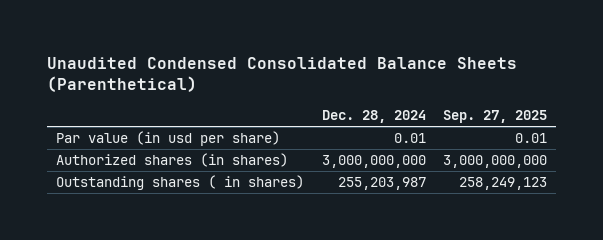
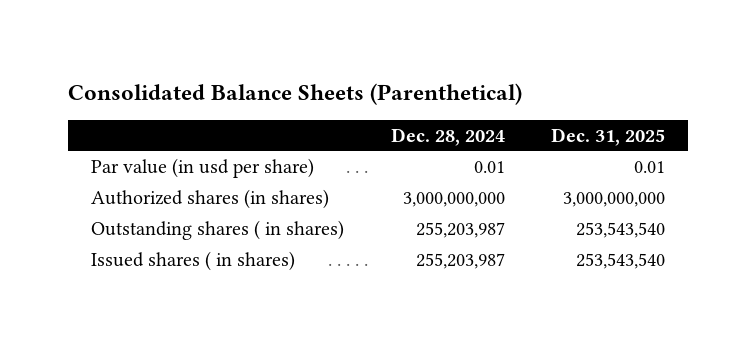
[47,56,518,93] Unaudited Condensed Consolidated Balance Sheets (Parenthetical) -> [68,82,523,105] Consolidated Balance Sheets (Parenthetical)
[443,110,548,124] Sep. 27, 2025 -> none
none -> [550,127,665,146] Dec. 31, 2025
none -> [91,250,296,271] Issued shares ( in shares)

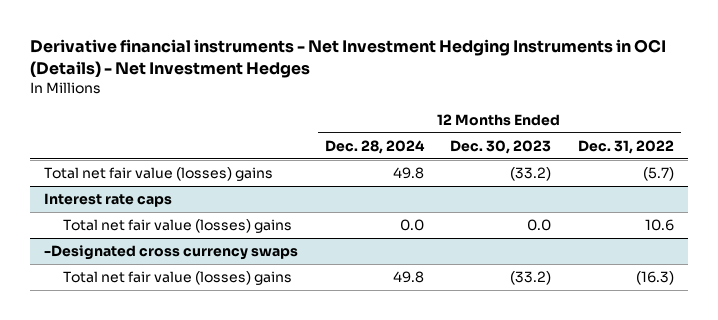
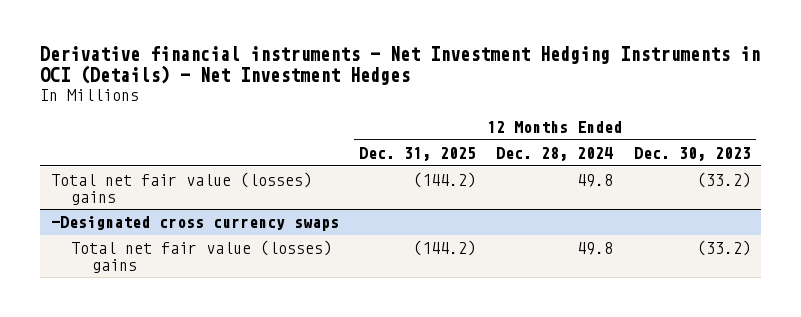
[578,139,675,154] Dec. 31, 2022 -> none
none -> [358,147,476,162] Dec. 31, 2025
[43,193,172,208] Interest rate caps -> none
[62,219,292,234] Total net fair value (losses) gains -> none

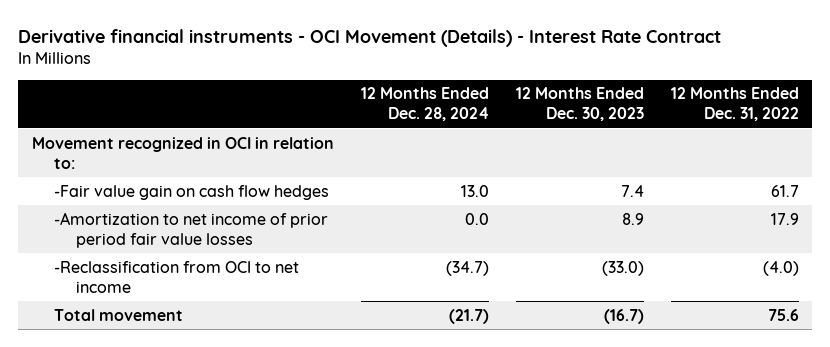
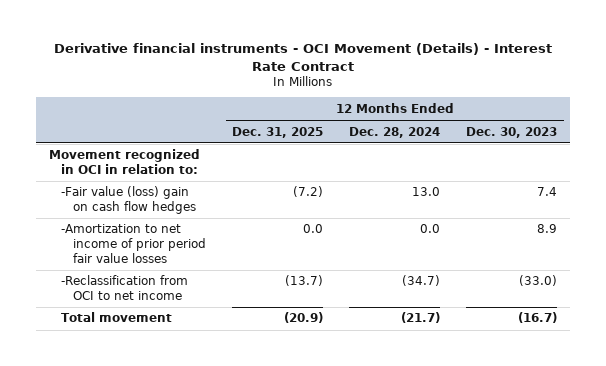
[670,87,799,122] 12 Months Ended Dec. 31, 2022 -> none
none -> [232,126,324,138] Dec. 31, 2025
[53,184,329,200] -Fair value gain on cash flow hedges -> [60,186,197,215] -Fair value (loss) gain on cash flow hedges

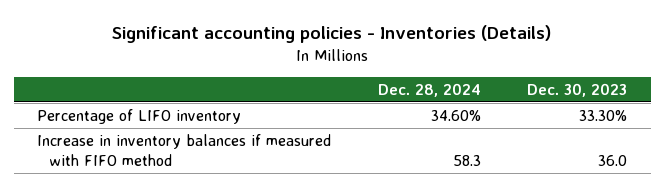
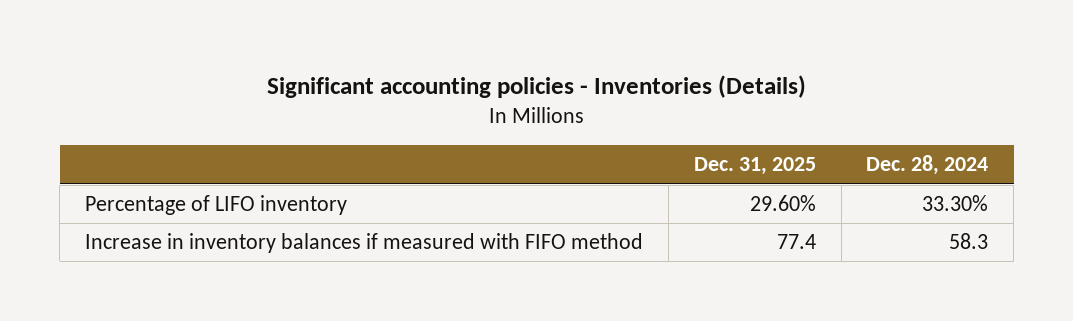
[527,82,628,97] Dec. 30, 2023 -> none
none -> [693,157,816,176] Dec. 31, 2025
[430,110,481,122] 34.60% -> [922,195,989,212] 33.30%

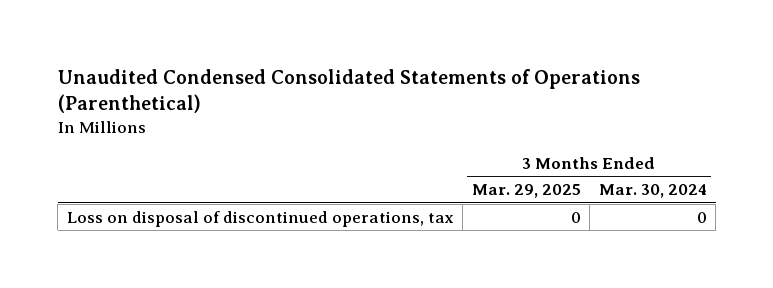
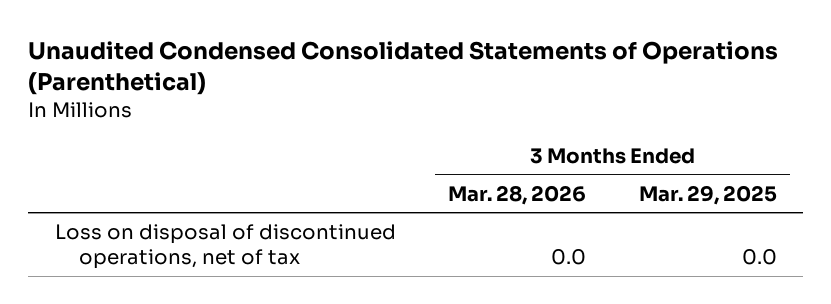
[598,184,707,199] Mar. 30, 2024 -> none
none -> [448,184,587,205] Mar. 28, 2026
[66,210,454,227] Loss on disposal of discontinued operations, tax -> [54,224,396,270] Loss on disposal of discontinued operations, net of tax
[570,211,581,223] 0 -> [741,249,777,266] 0.0

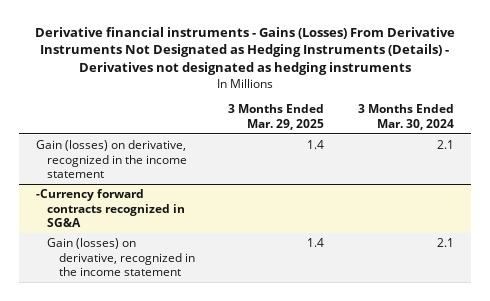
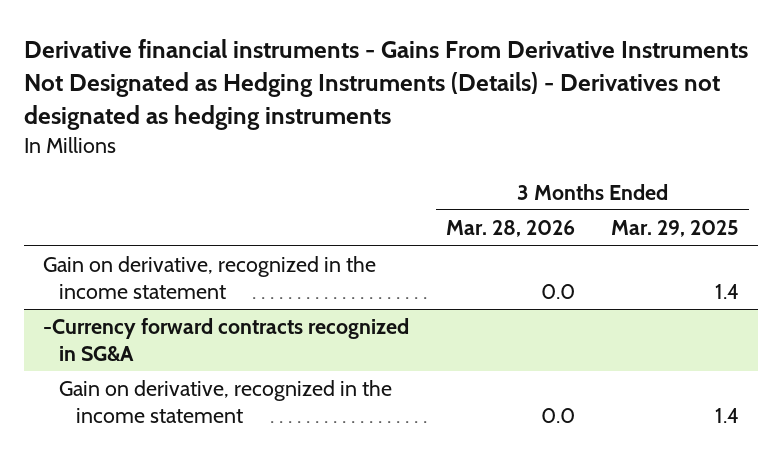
[35,26,456,76] Derivative financial instruments - Gains (Losses) From Derivative Instruments Not Designated as Hedging Instruments (Details) - Derivatives not designated as hedging instruments -> [24,38,749,130] Derivative financial instruments - Gains From Derivative Instruments Not Designated as Hedging Instruments (Details) - Derivatives not designated as hedging instruments
[358,104,455,130] 3 Months Ended Mar. 30, 2024 -> none
none -> [445,220,575,238] Mar. 28, 2026
[36,140,188,179] Gain (losses) on derivative, recognized in the income statement -> [42,256,376,299] Gain on derivative, recognized in the income statement
[47,238,195,277] Gain (losses) on derivative, recognized in the income statement -> [59,380,393,423] Gain on derivative, recognized in the income statement

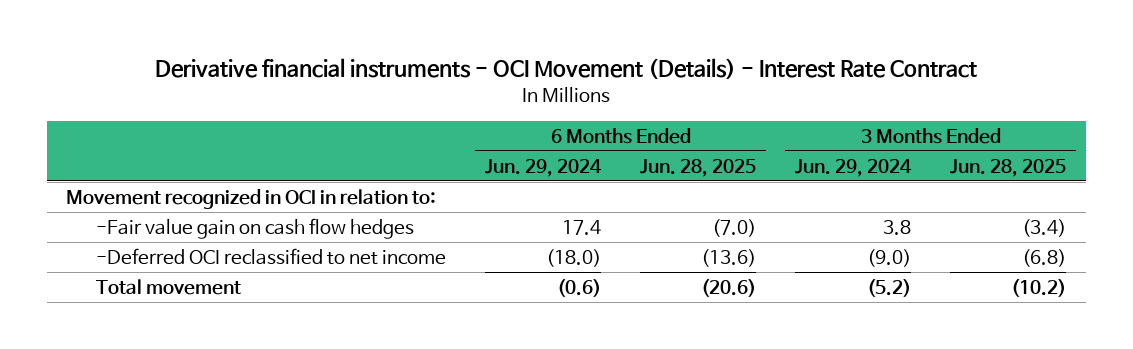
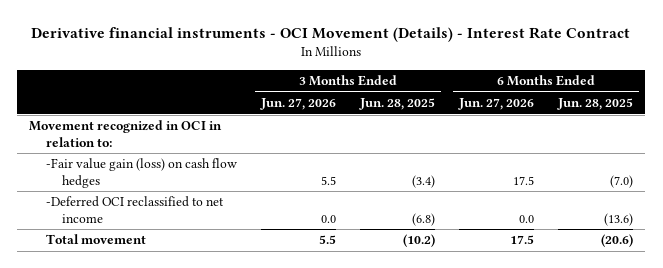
[485,158,603,177] Jun. 29, 2024 -> none
[795,158,913,177] Jun. 29, 2024 -> none
none -> [259,98,336,111] Jun. 27, 2026
none -> [458,98,535,111] Jun. 27, 2026
[96,217,415,239] -Fair value gain on cash flow hedges -> [45,158,237,188] -Fair value gain (loss) on cash flow hedges

